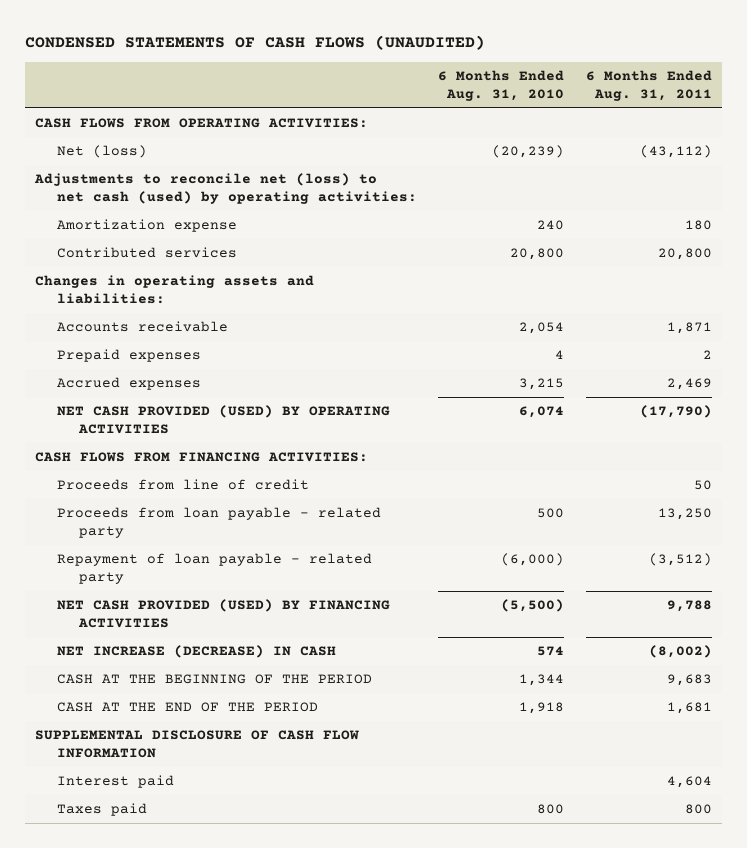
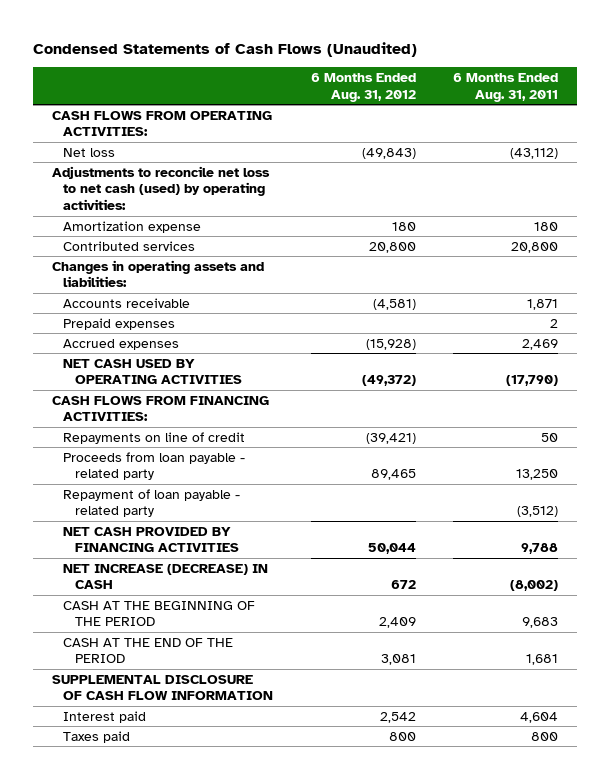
[24,35,485,51] CONDENSED STATEMENTS OF CASH FLOWS (UNAUDITED) -> [33,42,418,58] Condensed Statements of Cash Flows (Unaudited)
[438,69,565,101] 6 Months Ended Aug. 31, 2010 -> none
none -> [310,73,416,102] 6 Months Ended Aug. 31, 2012
[57,145,148,159] Net (loss) -> [63,147,116,157] Net loss
[34,173,418,205] Adjustments to reconcile net (loss) to net cash (used) by operating activities: -> [51,165,270,211] Adjustments to reconcile net loss to net cash (used) by operating activities:
[57,405,391,435] NET CASH PROVIDED (USED) BY OPERATING ACTIVITIES -> [63,358,242,385] NET CASH USED BY OPERATING ACTIVITIES
[57,479,310,491] Proceeds from line of credit -> none
none -> [63,431,246,444] Repayments on line of credit
[57,599,391,629] NET CASH PROVIDED (USED) BY FINANCING ACTIVITIES -> [63,526,239,553] NET CASH PROVIDED BY FINANCING ACTIVITIES

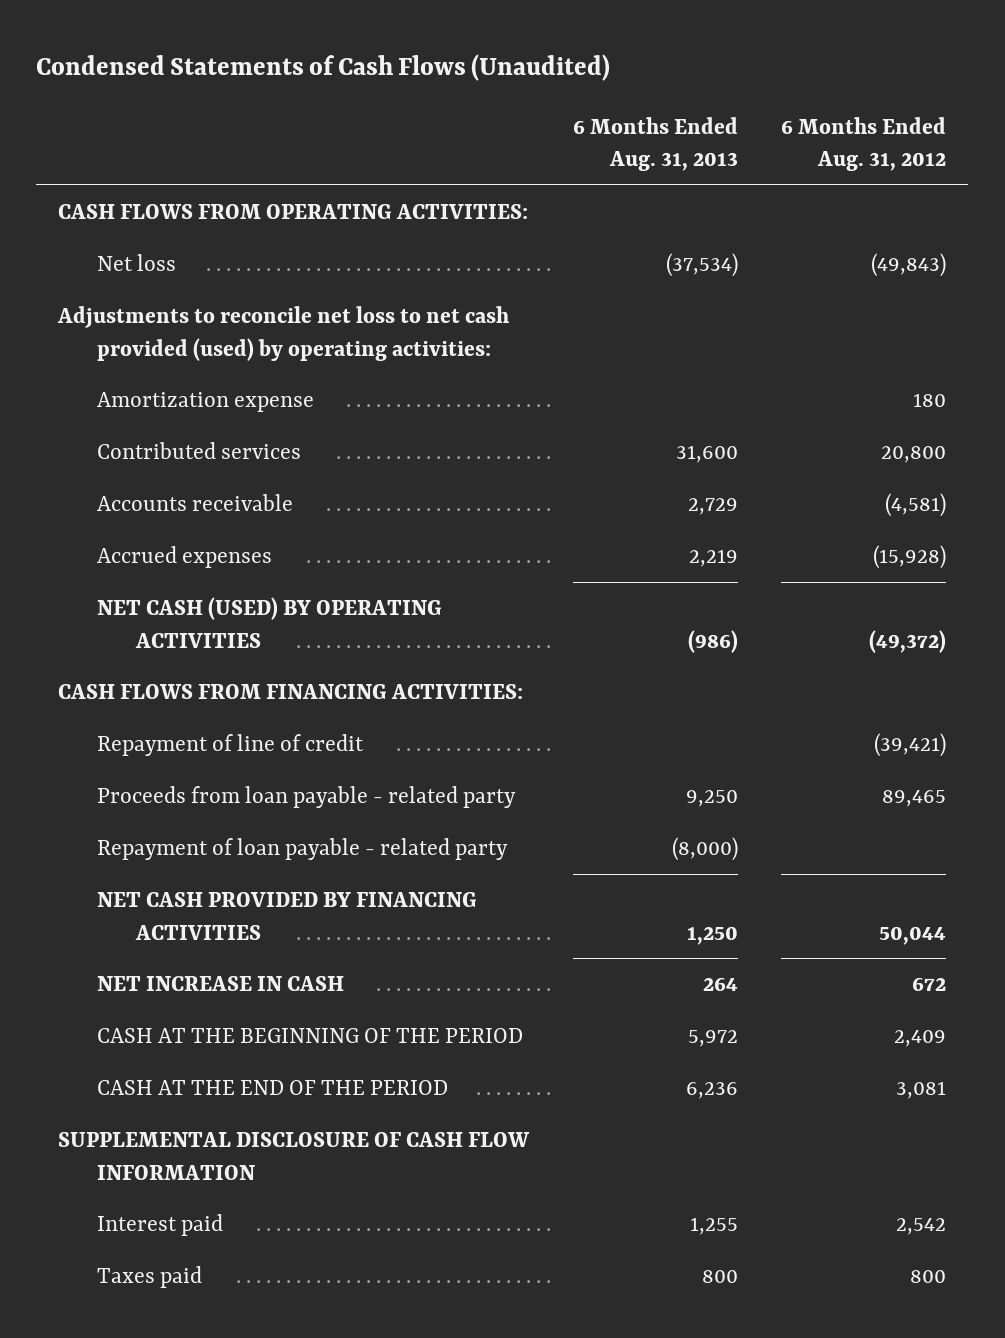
[453,73,559,102] 6 Months Ended Aug. 31, 2011 -> none
none -> [572,116,738,172] 6 Months Ended Aug. 31, 2013
[51,165,270,211] Adjustments to reconcile net loss to net cash (used) by operating activities: -> [57,306,510,361] Adjustments to reconcile net loss to net cash provided (used) by operating activities:
[51,259,264,288] Changes in operating assets and liabilities: -> none
[63,317,176,330] Prepaid expenses -> none
[63,358,242,385] NET CASH USED BY OPERATING ACTIVITIES -> [97,597,443,648] NET CASH (USED) BY OPERATING ACTIVITIES
[63,431,246,444] Repayments on line of credit -> [97,734,365,757] Repayment of line of credit
[63,563,269,590] NET INCREASE (DECREASE) IN CASH -> [97,976,345,992] NET INCREASE IN CASH

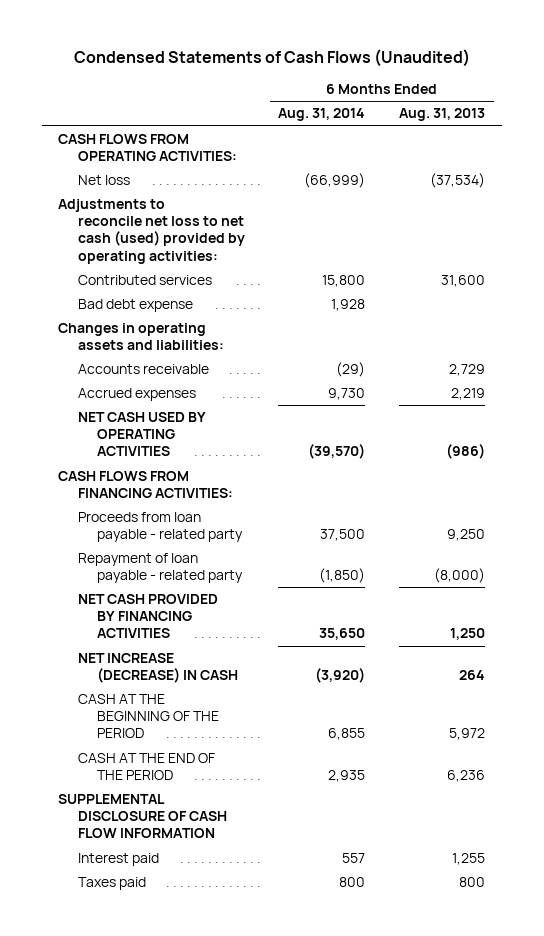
[781,116,947,172] 6 Months Ended Aug. 31, 2012 -> none
none -> [278,108,366,122] Aug. 31, 2014
[97,392,315,413] Amortization expense -> none
[57,306,510,361] Adjustments to reconcile net loss to net cash provided (used) by operating activities: -> [58,199,245,264] Adjustments to reconcile net loss to net cash (used) provided by operating activities:
none -> [77,299,193,313] Bad debt expense
none -> [58,323,224,351] Changes in operating assets and liabilities:
[97,597,443,648] NET CASH (USED) BY OPERATING ACTIVITIES -> [77,412,206,457] NET CASH USED BY OPERATING ACTIVITIES
[97,734,365,757] Repayment of line of credit -> none
[97,976,345,992] NET INCREASE IN CASH -> [77,653,238,684] NET INCREASE (DECREASE) IN CASH

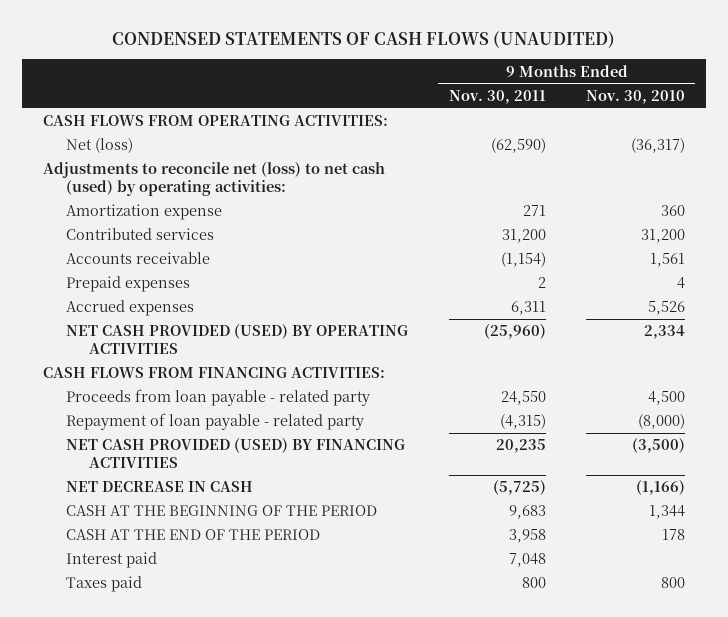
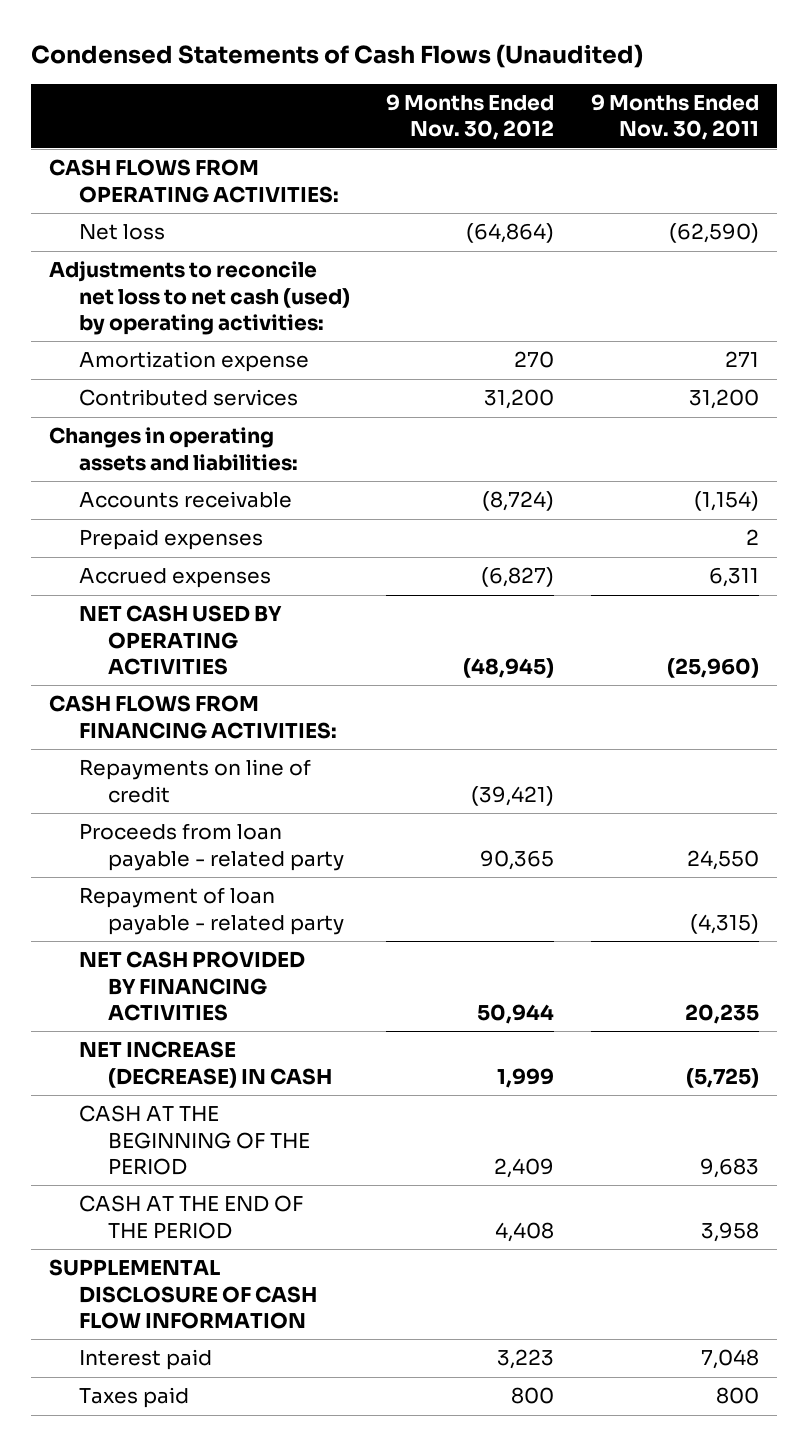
[112,30,616,48] CONDENSED STATEMENTS OF CASH FLOWS (UNAUDITED) -> [31,44,644,69] Condensed Statements of Cash Flows (Unaudited)
[586,89,686,104] Nov. 30, 2010 -> none
none -> [386,94,555,141] 9 Months Ended Nov. 30, 2012
[65,138,133,154] Net (loss) -> [78,224,165,241] Net loss
[42,162,385,197] Adjustments to reconcile net (loss) to net cash (used) by operating activities: -> [49,261,350,336] Adjustments to reconcile net loss to net cash (used) by operating activities:
none -> [49,427,298,471] Changes in operating assets and liabilities:
[65,324,408,355] NET CASH PROVIDED (USED) BY OPERATING ACTIVITIES -> [78,605,282,676] NET CASH USED BY OPERATING ACTIVITIES
none -> [78,759,311,803] Repayments on line of credit
[65,438,405,469] NET CASH PROVIDED (USED) BY FINANCING ACTIVITIES -> [78,951,305,1022] NET CASH PROVIDED BY FINANCING ACTIVITIES
[65,481,253,493] NET DECREASE IN CASH -> [78,1041,332,1088] NET INCREASE (DECREASE) IN CASH
none -> [49,1259,317,1330] SUPPLEMENTAL DISCLOSURE OF CASH FLOW INFORMATION

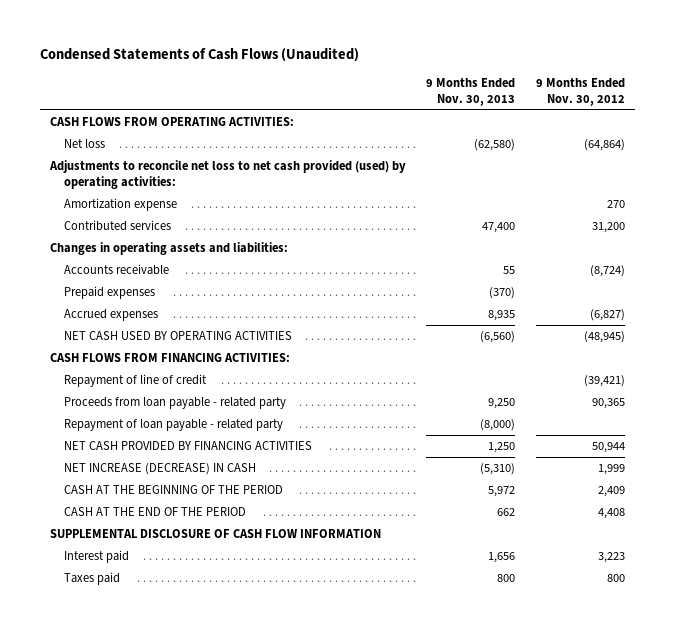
[590,94,759,141] 9 Months Ended Nov. 30, 2011 -> none
none -> [426,78,516,107] 9 Months Ended Nov. 30, 2013
[49,261,350,336] Adjustments to reconcile net loss to net cash (used) by operating activities: -> [49,160,407,190] Adjustments to reconcile net loss to net cash provided (used) by operating activities:
[78,759,311,803] Repayments on line of credit -> [63,374,207,388] Repayment of line of credit

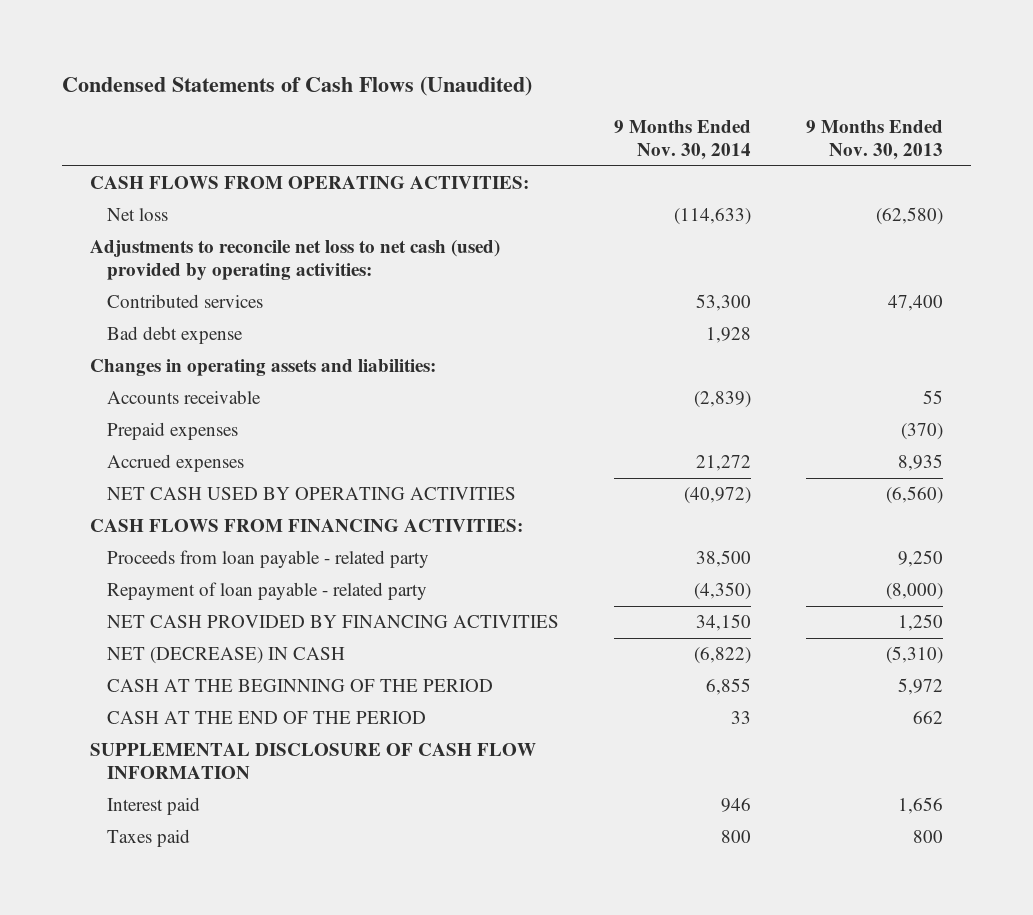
[535,78,625,107] 9 Months Ended Nov. 30, 2012 -> none
none -> [614,119,752,160] 9 Months Ended Nov. 30, 2014
[63,198,177,212] Amortization expense -> none
[49,160,407,190] Adjustments to reconcile net loss to net cash provided (used) by operating activities: -> [89,240,500,281] Adjustments to reconcile net loss to net cash (used) provided by operating activities:
none -> [106,326,243,345] Bad debt expense
[63,374,207,388] Repayment of line of credit -> none
[63,463,256,476] NET INCREASE (DECREASE) IN CASH -> [106,647,345,665] NET (DECREASE) IN CASH

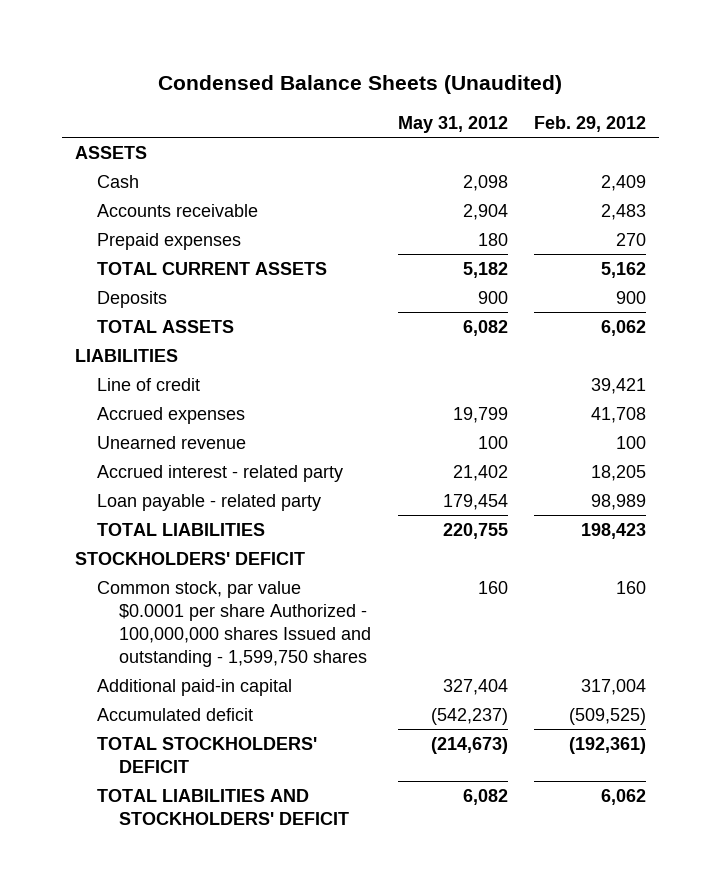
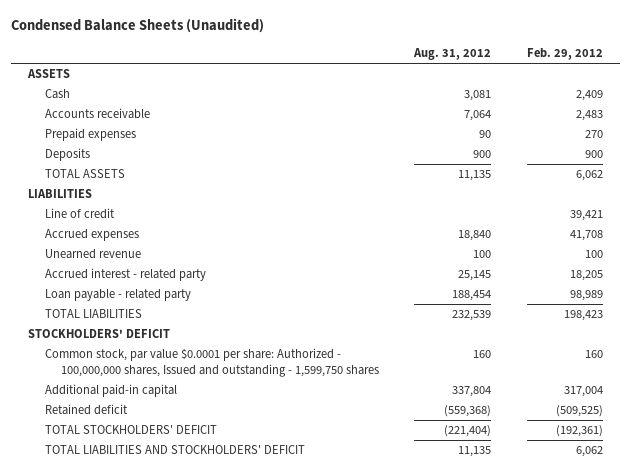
[397,116,508,134] May 31, 2012 -> none
none -> [413,48,492,61] Aug. 31, 2012
[97,261,328,275] TOTAL CURRENT ASSETS -> none
[97,580,372,667] Common stock, par value $0.0001 per share Authorized - 100,000,000 shares Issued and outstanding - 1,599,750 shares -> [44,348,379,378] Common stock, par value $0.0001 per share: Authorized - 100,000,000 shares, Issued and outstanding - 1,599,750 shares
[97,707,254,721] Accumulated deficit -> [44,404,128,416] Retained deficit

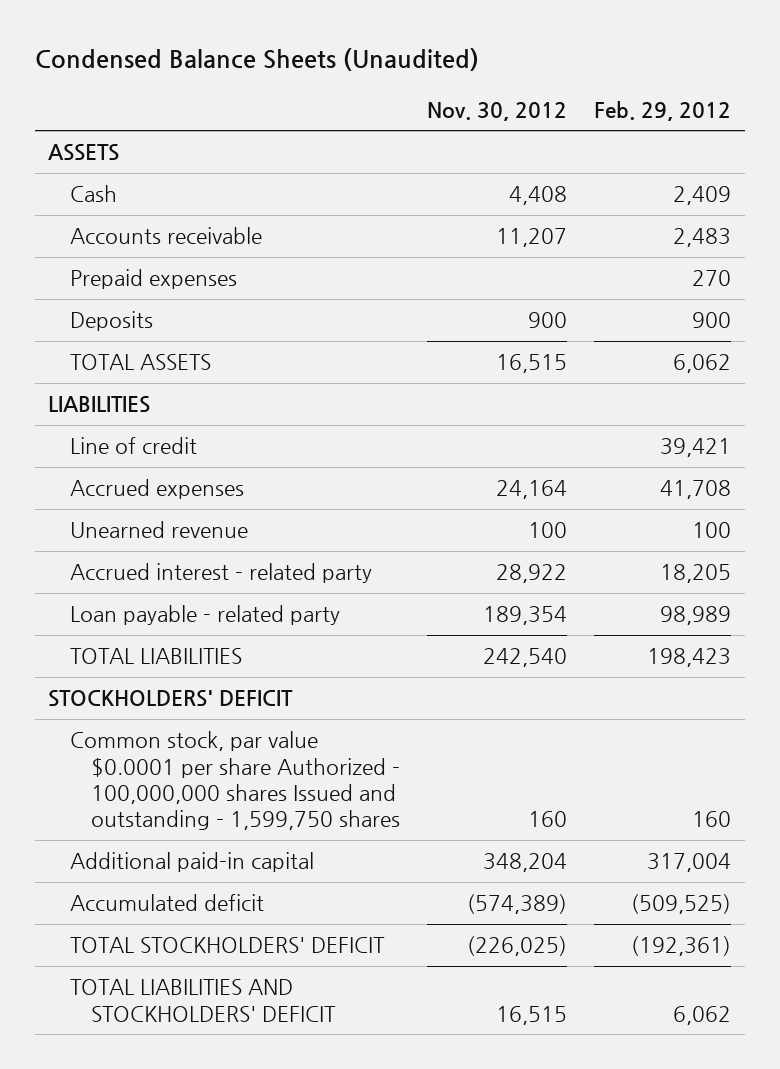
[413,48,492,61] Aug. 31, 2012 -> none
none -> [427,101,568,121] Nov. 30, 2012
[44,348,379,378] Common stock, par value $0.0001 per share: Authorized - 100,000,000 shares, Issued and outstanding - 1,599,750 shares -> [69,731,401,831] Common stock, par value $0.0001 per share Authorized - 100,000,000 shares Issued and outstanding - 1,599,750 shares
[44,404,128,416] Retained deficit -> [69,894,264,912] Accumulated deficit

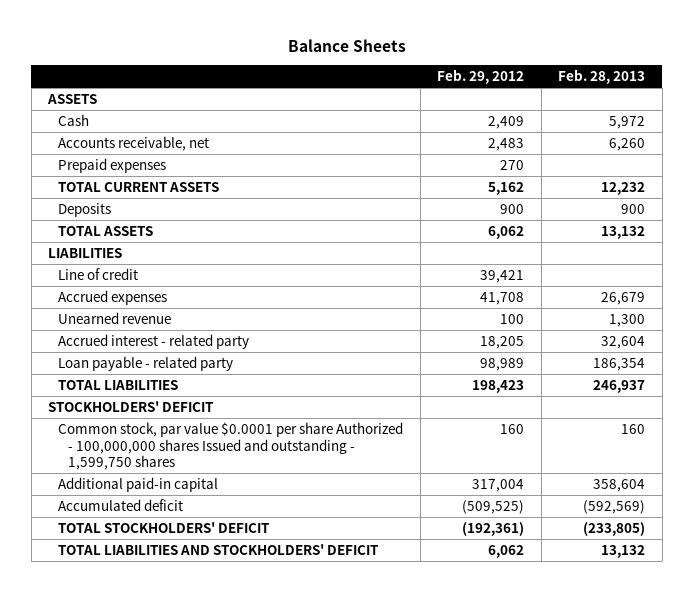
[34,48,479,72] Condensed Balance Sheets (Unaudited) -> [287,39,406,53] Balance Sheets
[427,101,568,121] Nov. 30, 2012 -> none
none -> [558,69,646,85] Feb. 28, 2013
[69,227,262,245] Accounts receivable -> [58,135,210,151] Accounts receivable, net
none -> [58,181,220,192] TOTAL CURRENT ASSETS

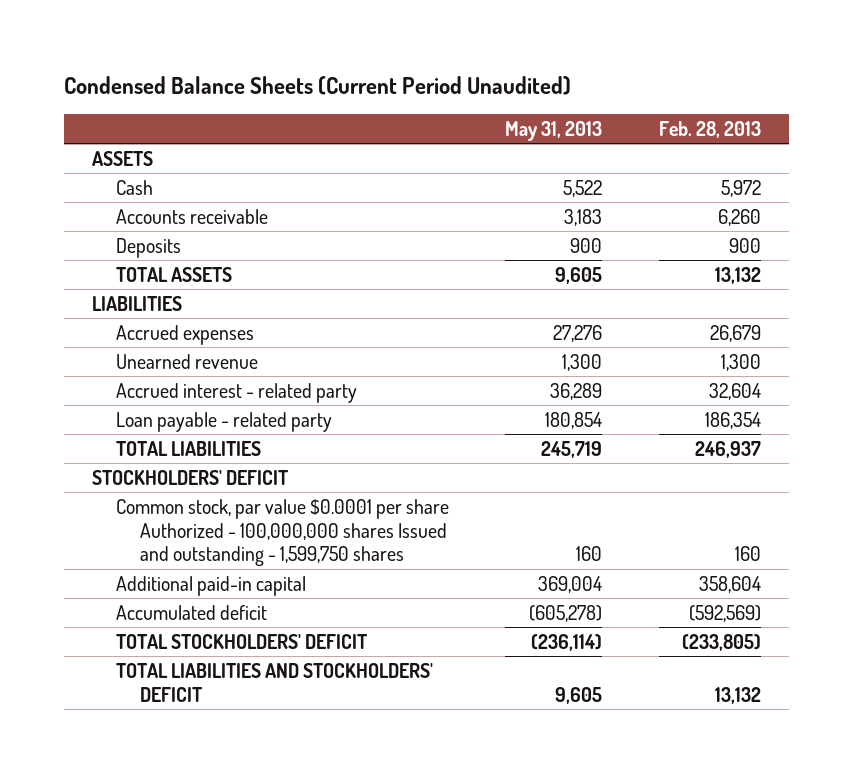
[287,39,406,53] Balance Sheets -> [64,76,572,96] Condensed Balance Sheets (Current Period Unaudited)
[437,69,525,85] Feb. 29, 2012 -> none
none -> [505,120,603,141] May 31, 2013
[58,157,167,173] Prepaid expenses -> none
[58,181,220,192] TOTAL CURRENT ASSETS -> none
[58,135,210,151] Accounts receivable, net -> [116,208,269,224] Accounts receivable
[58,267,139,280] Line of credit -> none

